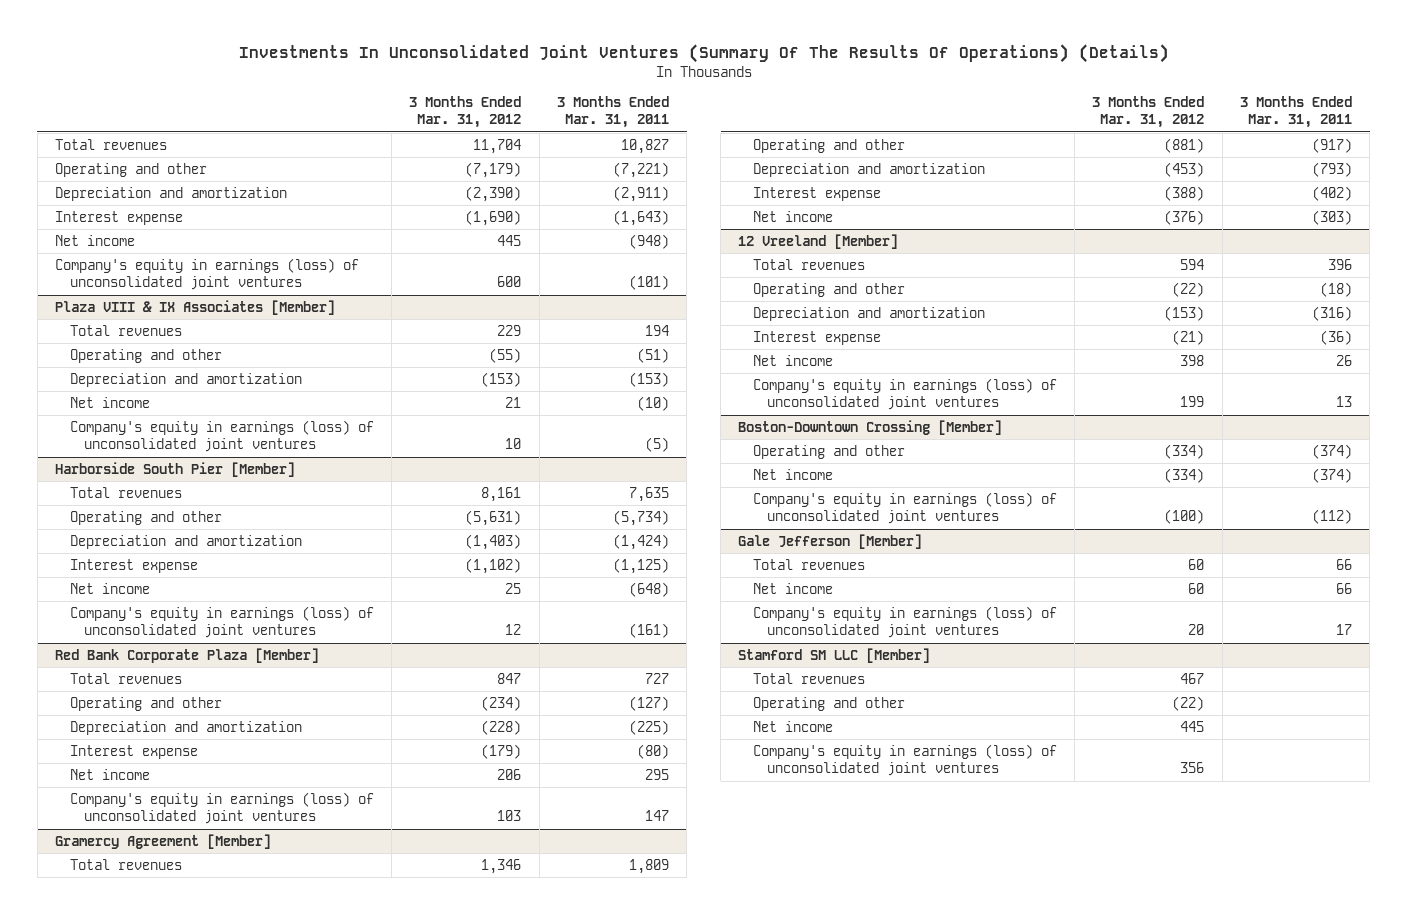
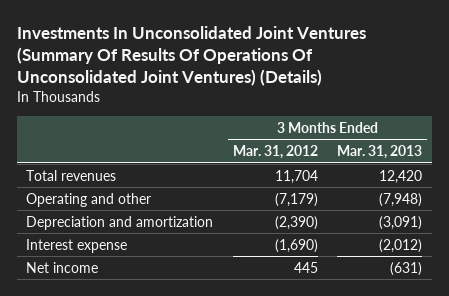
[238,44,1169,64] Investments In Unconsolidated Joint Ventures (Summary Of The Results Of Operations) (Details) -> [16,25,366,86] Investments In Unconsolidated Joint Ventures (Summary Of Results Of Operations Of Unconsolidated Joint Ventures) (Details)
[556,96,669,129] 3 Months Ended Mar. 31, 2011 -> none
none -> [337,145,423,160] Mar. 31, 2013
[55,257,360,291] Company's equity in earnings (loss) of unconsolidated joint ventures -> none
[55,299,336,315] Plaza VIII & IX Associates [Member] -> none
[69,324,182,336] Total revenues -> none
[69,348,222,363] Operating and other -> none
[69,372,302,387] Depreciation and amortization -> none
[69,396,150,408] Net income -> none
[69,419,374,453] Company's equity in earnings (loss) of unconsolidated joint ventures -> none
[55,461,296,477] Harborside South Pier [Member] -> none
[69,486,182,498] Total revenues -> none
[69,510,222,525] Operating and other -> none
[69,534,302,549] Depreciation and amortization -> none
[69,558,198,573] Interest expense -> none
[69,582,150,594] Net income -> none
[69,605,374,639] Company's equity in earnings (loss) of unconsolidated joint ventures -> none
[55,647,320,663] Red Bank Corporate Plaza [Member] -> none
[69,672,182,684] Total revenues -> none
[69,696,222,711] Operating and other -> none
[69,720,302,735] Depreciation and amortization -> none
[69,744,198,759] Interest expense -> none
[69,768,150,780] Net income -> none
[69,791,374,825] Company's equity in earnings (loss) of unconsolidated joint ventures -> none
[55,833,272,849] Gramercy Agreement [Member] -> none
[69,858,182,870] Total revenues -> none
[752,138,905,153] Operating and other -> none
[752,162,985,177] Depreciation and amortization -> none
[752,186,881,201] Interest expense -> none
[752,210,833,222] Net income -> none
[738,233,899,249] 12 Vreeland [Member] -> none
[752,258,865,270] Total revenues -> none
[752,282,905,297] Operating and other -> none
[752,306,985,321] Depreciation and amortization -> none
[752,330,881,345] Interest expense -> none
[752,354,833,366] Net income -> none
[752,377,1057,411] Company's equity in earnings (loss) of unconsolidated joint ventures -> none
[738,419,1003,435] Boston-Downtown Crossing [Member] -> none
[752,444,905,459] Operating and other -> none
[752,468,833,480] Net income -> none
[752,491,1057,525] Company's equity in earnings (loss) of unconsolidated joint ventures -> none
[738,533,923,549] Gale Jefferson [Member] -> none
[752,558,865,570] Total revenues -> none
[752,582,833,594] Net income -> none
[752,605,1057,639] Company's equity in earnings (loss) of unconsolidated joint ventures -> none
[738,647,931,663] Stamford SM LLC [Member] -> none
[752,672,865,684] Total revenues -> none
[752,696,905,711] Operating and other -> none
[752,720,833,732] Net income -> none
[752,743,1057,777] Company's equity in earnings (loss) of unconsolidated joint ventures -> none

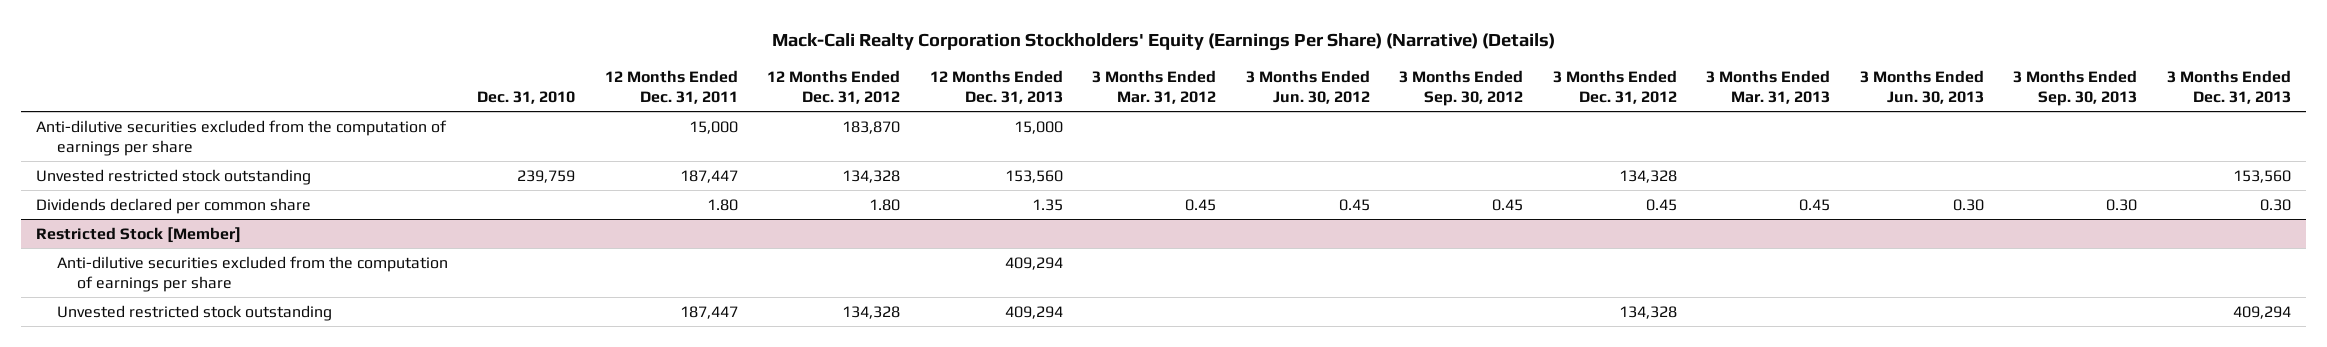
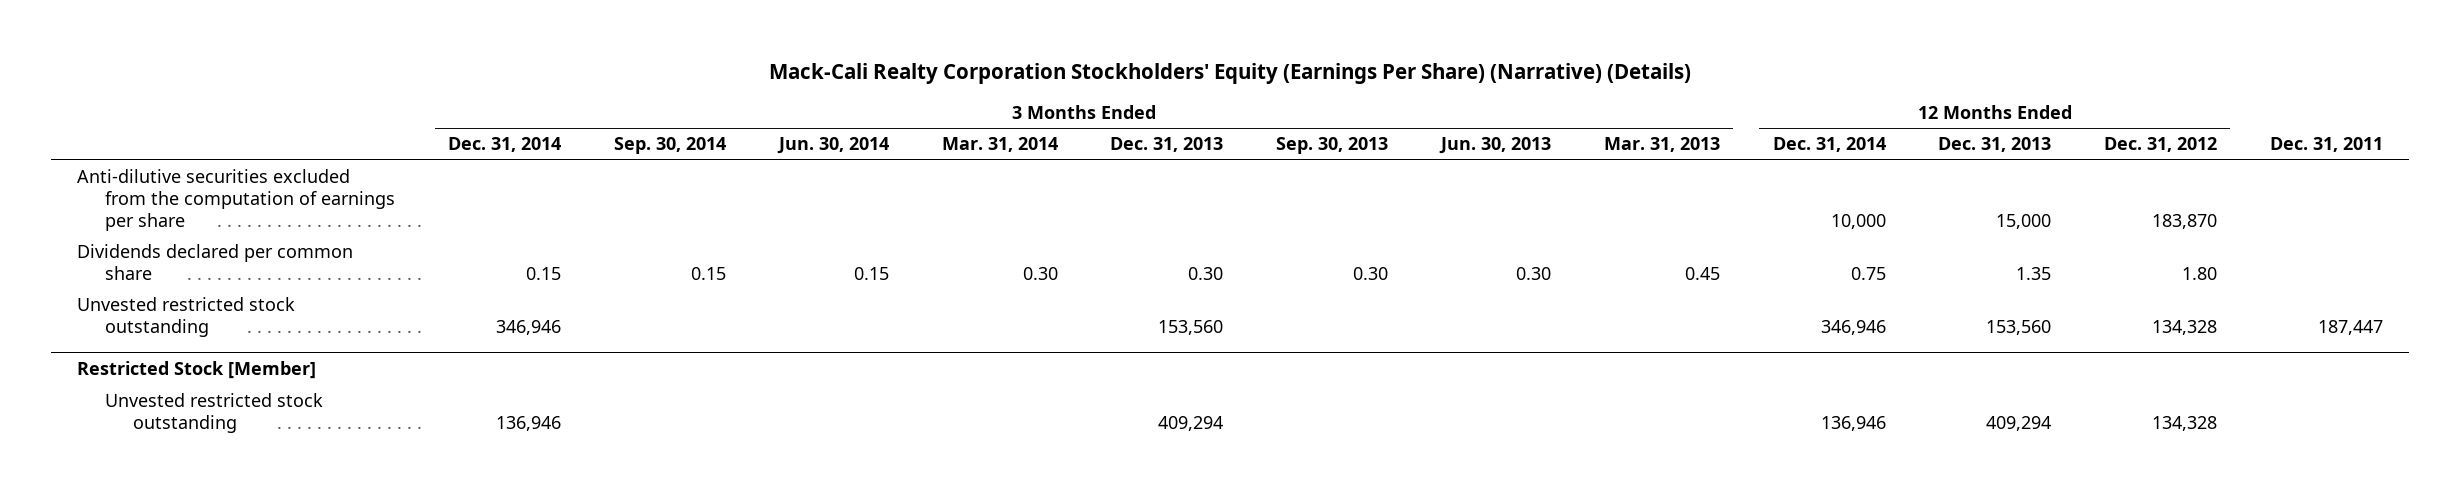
[477,91,576,105] Dec. 31, 2010 -> none
[604,69,738,105] 12 Months Ended Dec. 31, 2011 -> none
[1092,69,1217,105] 3 Months Ended Mar. 31, 2012 -> none
[1245,69,1370,105] 3 Months Ended Jun. 30, 2012 -> none
[1399,69,1524,107] 3 Months Ended Sep. 30, 2012 -> none
[1552,69,1677,105] 3 Months Ended Dec. 31, 2012 -> none
none -> [448,137,562,153] Dec. 31, 2014
none -> [613,137,726,155] Sep. 30, 2014
none -> [776,137,889,155] Jun. 30, 2014
none -> [941,137,1058,153] Mar. 31, 2014
none -> [1772,137,1886,153] Dec. 31, 2014
none -> [2269,137,2383,153] Dec. 31, 2011
[36,168,312,185] Unvested restricted stock outstanding -> [77,297,296,338] Unvested restricted stock outstanding
[56,255,448,292] Anti-dilutive securities excluded from the computation of earnings per share -> none

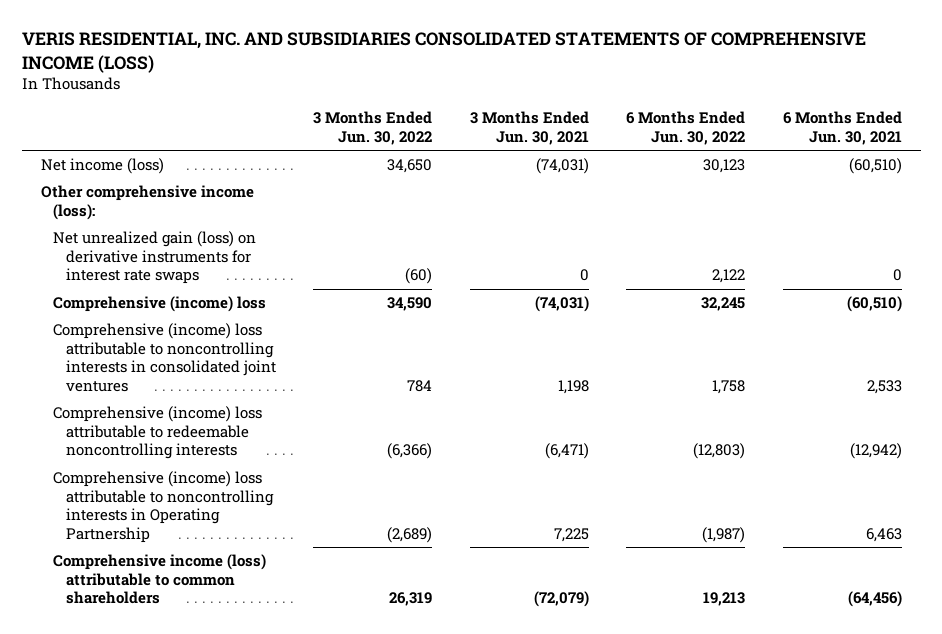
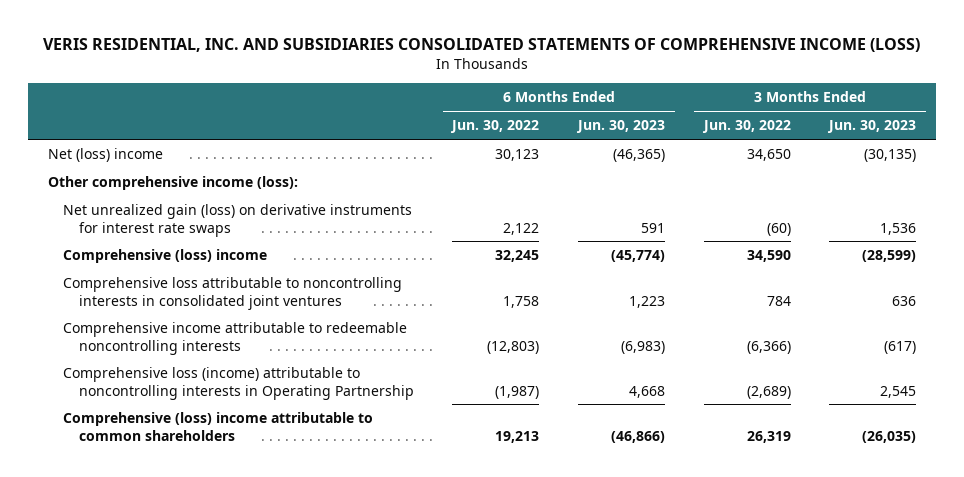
[469,111,589,146] 3 Months Ended Jun. 30, 2021 -> none
[782,111,902,146] 6 Months Ended Jun. 30, 2021 -> none
none -> [576,120,666,134] Jun. 30, 2023
none -> [827,120,917,134] Jun. 30, 2023
[40,158,164,175] Net income (loss) -> [47,148,163,163] Net (loss) income
[53,296,267,313] Comprehensive (income) loss -> [63,249,268,264] Comprehensive (loss) income
[53,323,276,393] Comprehensive (income) loss attributable to noncontrolling interests in consolidated joint ventures -> [63,277,403,310] Comprehensive loss attributable to noncontrolling interests in consolidated joint ventures
[53,406,263,460] Comprehensive (income) loss attributable to redeemable noncontrolling interests -> [63,322,408,355] Comprehensive income attributable to redeemable noncontrolling interests
[53,471,274,544] Comprehensive (income) loss attributable to noncontrolling interests in Operating Partnership -> [63,367,414,400] Comprehensive loss (income) attributable to noncontrolling interests in Operating Partnership
[53,554,267,605] Comprehensive income (loss) attributable to common shareholders -> [63,412,374,441] Comprehensive (loss) income attributable to common shareholders

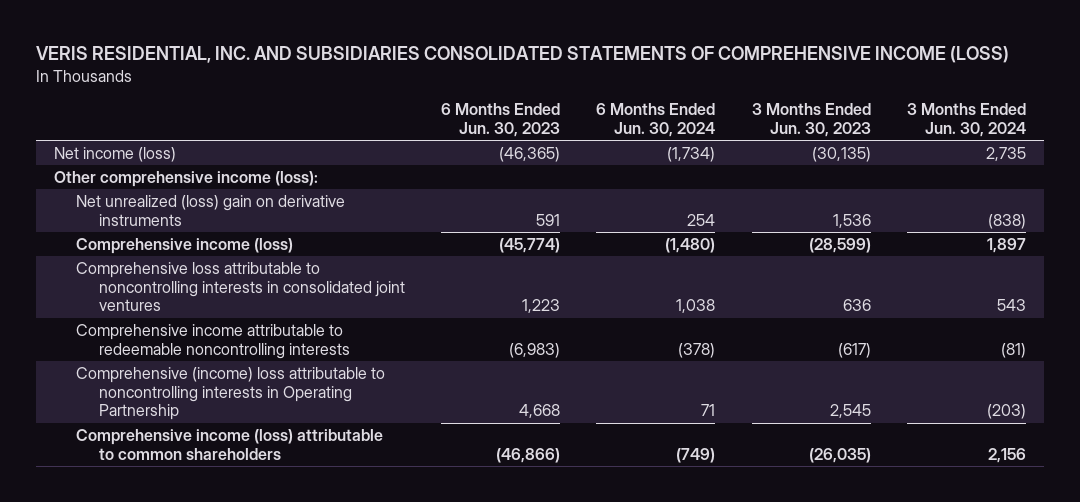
[450,120,540,134] Jun. 30, 2022 -> none
[701,120,791,134] Jun. 30, 2022 -> none
none -> [596,103,716,137] 6 Months Ended Jun. 30, 2024
none -> [906,103,1026,137] 3 Months Ended Jun. 30, 2024
[47,148,163,163] Net (loss) income -> [53,146,176,162] Net income (loss)
[63,204,413,237] Net unrealized gain (loss) on derivative instruments for interest rate swaps -> [76,194,346,226] Net unrealized (loss) gain on derivative instruments
[63,249,268,264] Comprehensive (loss) income -> [76,237,294,254] Comprehensive income (loss)
[63,367,414,400] Comprehensive loss (income) attributable to noncontrolling interests in Operating Partnership -> [76,366,386,421] Comprehensive (income) loss attributable to noncontrolling interests in Operating Partnership
[63,412,374,441] Comprehensive (loss) income attributable to common shareholders -> [76,428,384,460] Comprehensive income (loss) attributable to common shareholders

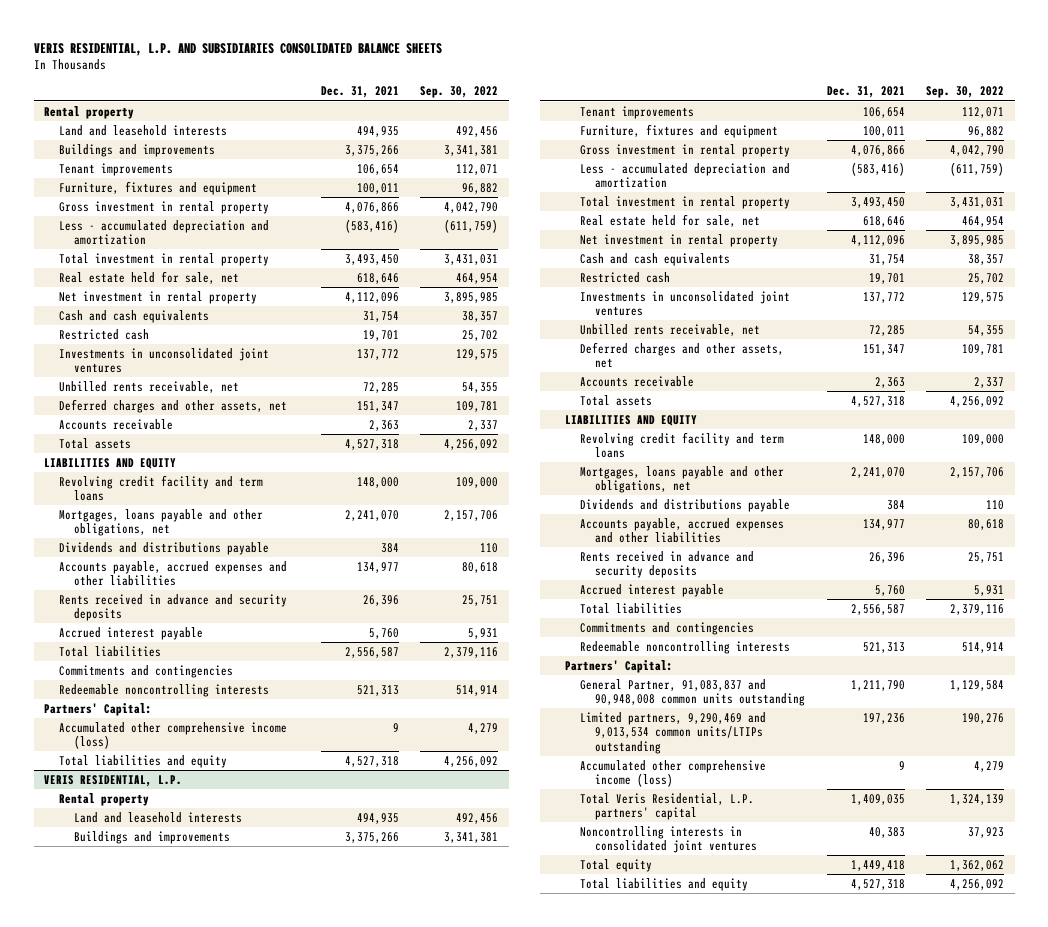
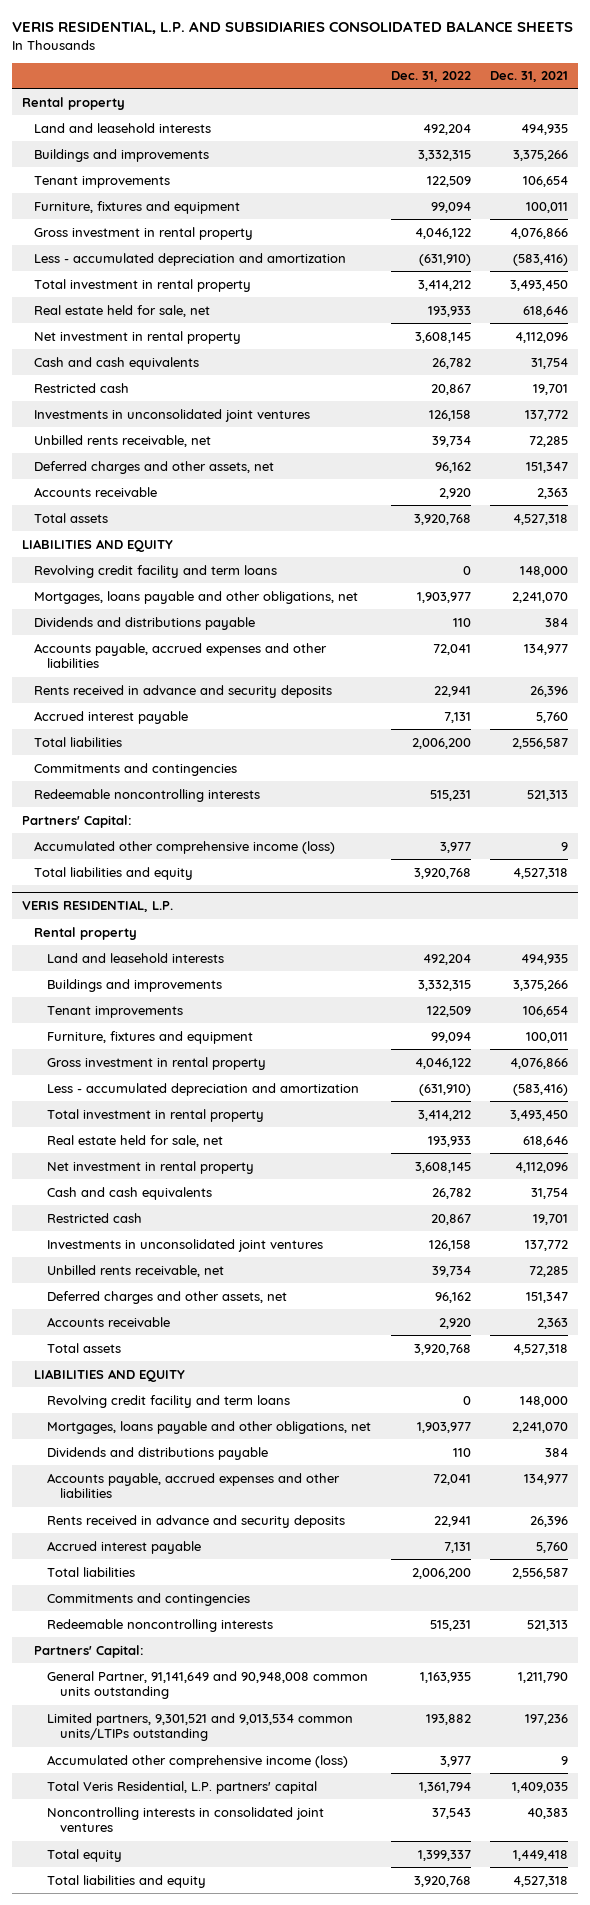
[420,86,499,99] Sep. 30, 2022 -> none
none -> [390,71,471,83] Dec. 31, 2022
[580,678,806,707] General Partner, 91,083,837 and 90,948,008 common units outstanding -> [46,1670,368,1700] General Partner, 91,141,649 and 90,948,008 common units outstanding
[580,711,767,754] Limited partners, 9,290,469 and 9,013,534 common units/LTIPs outstanding -> [46,1712,353,1742] Limited partners, 9,301,521 and 9,013,534 common units/LTIPs outstanding

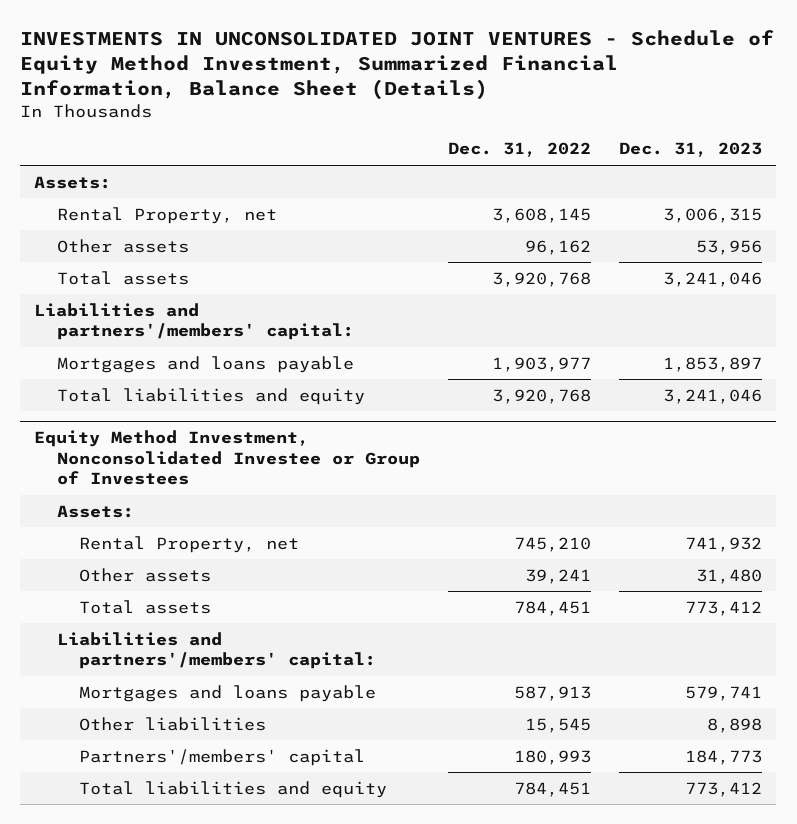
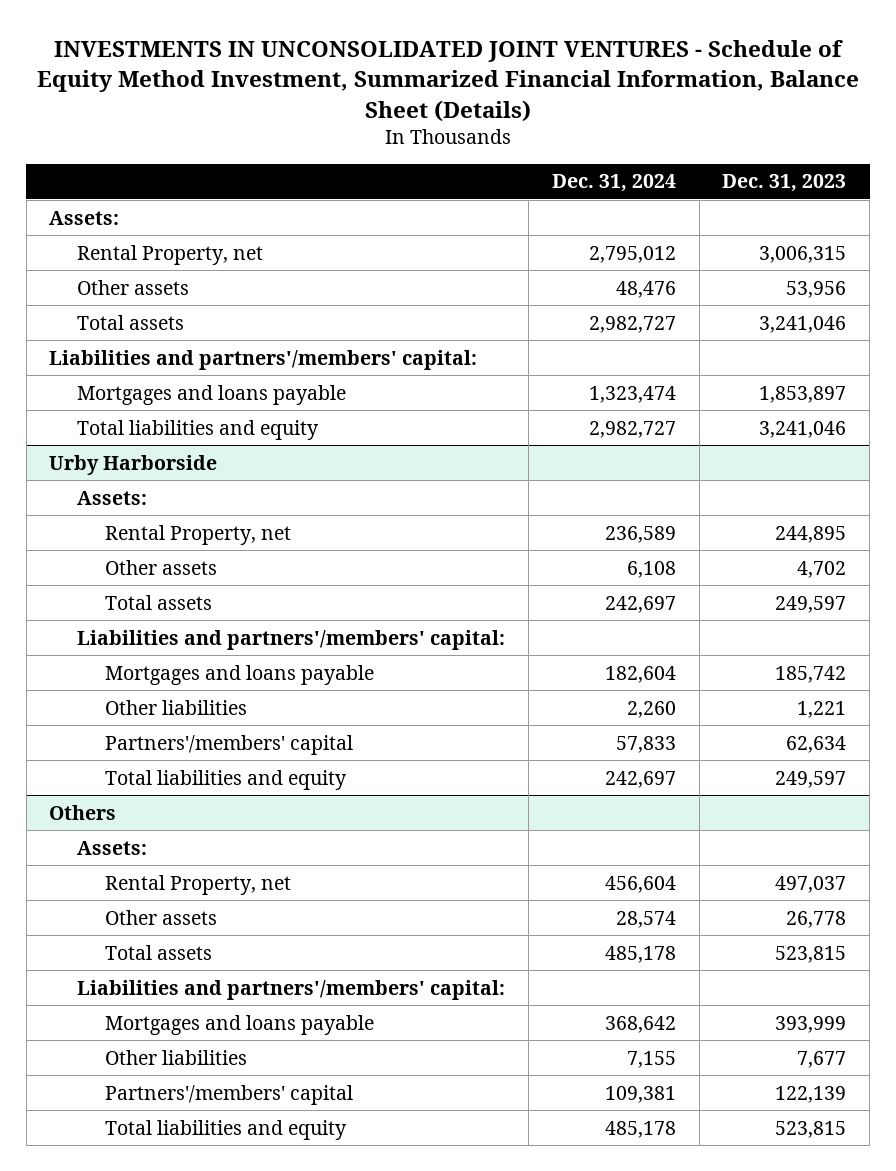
[447,142,591,158] Dec. 31, 2022 -> none
none -> [551,174,676,193] Dec. 31, 2024
[34,430,420,486] Equity Method Investment, Nonconsolidated Investee or Group of Investees -> none
none -> [49,454,218,475] Urby Harborside
[685,536,763,552] 741,932 -> [775,525,847,543] 244,895
[696,568,763,584] 31,480 -> [797,560,847,578] 4,702
[685,600,763,616] 773,412 -> [775,595,847,613] 249,597
[685,685,763,701] 579,741 -> [775,665,847,683] 185,742
[707,717,763,733] 8,898 -> [797,700,847,718] 1,221
[685,749,763,765] 184,773 -> [786,735,847,753] 62,634
[685,781,763,797] 773,412 -> [775,770,847,788] 249,597
none -> [49,804,117,820] Others
none -> [77,840,148,855] Assets:
none -> [105,874,292,895] Rental Property, net
none -> [105,909,218,925] Other assets
none -> [105,944,213,960] Total assets
none -> [77,979,506,1000] Liabilities and partners'/members' capital:
none -> [105,1014,375,1035] Mortgages and loans payable
none -> [105,1049,248,1065] Other liabilities
none -> [105,1084,354,1105] Partners'/members' capital
none -> [105,1119,348,1140] Total liabilities and equity

